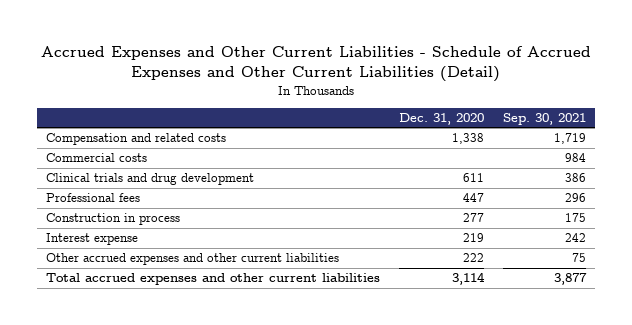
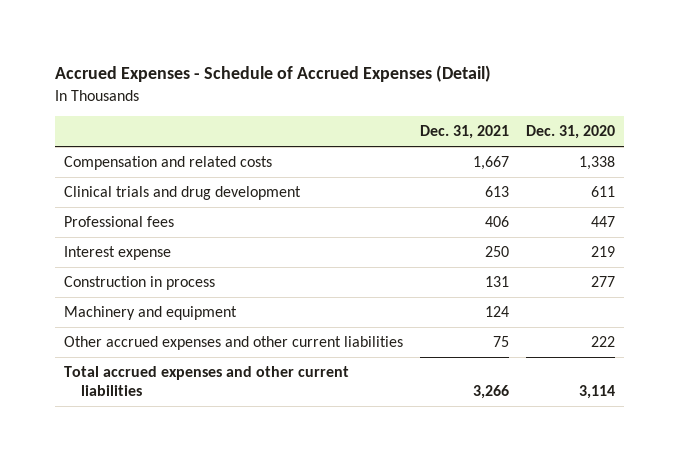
[41,46,592,83] Accrued Expenses and Other Current Liabilities - Schedule of Accrued Expenses and Other Current Liabilities (Detail) -> [54,65,491,83] Accrued Expenses - Schedule of Accrued Expenses (Detail)
[502,113,586,126] Sep. 30, 2021 -> none
none -> [419,125,509,140] Dec. 31, 2021
[46,153,148,163] Commercial costs -> none
[46,213,181,226] Construction in process -> [63,276,215,291] Construction in process
none -> [63,306,237,321] Machinery and equipment

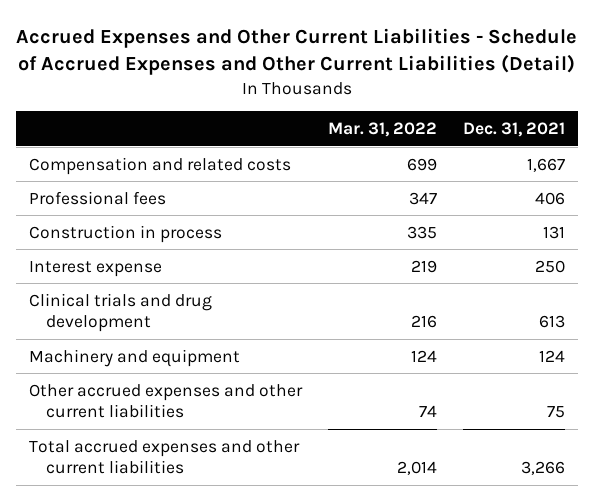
[54,65,491,83] Accrued Expenses - Schedule of Accrued Expenses (Detail) -> [15,27,577,76] Accrued Expenses and Other Current Liabilities - Schedule of Accrued Expenses and Other Current Liabilities (Detail)
[526,125,616,140] Dec. 31, 2020 -> none
none -> [327,122,437,138] Mar. 31, 2022
[63,246,171,261] Interest expense -> [28,260,162,277] Interest expense
[63,186,301,201] Clinical trials and drug development -> [28,292,212,333] Clinical trials and drug development

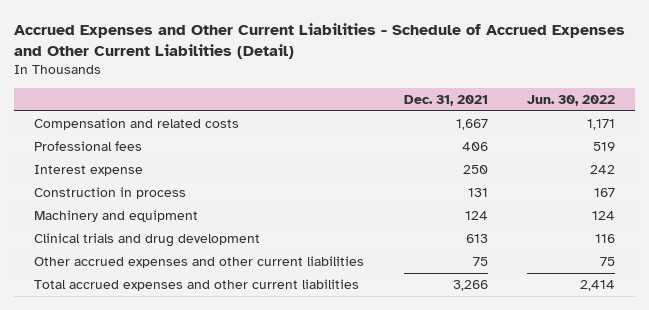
[327,122,437,138] Mar. 31, 2022 -> none
none -> [527,94,616,106] Jun. 30, 2022
[28,224,222,243] Construction in process -> [33,187,186,200] Construction in process
[28,292,212,333] Clinical trials and drug development -> [33,233,260,248] Clinical trials and drug development

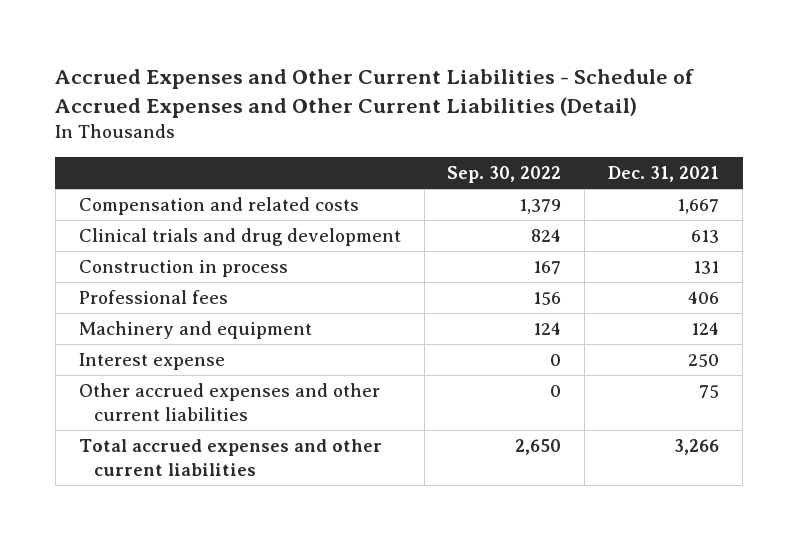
[527,94,616,106] Jun. 30, 2022 -> none
none -> [447,166,562,184] Sep. 30, 2022
[33,233,260,248] Clinical trials and drug development -> [78,228,401,247] Clinical trials and drug development
[33,141,142,152] Professional fees -> [78,290,228,305] Professional fees
[33,165,143,177] Interest expense -> [78,353,225,371] Interest expense

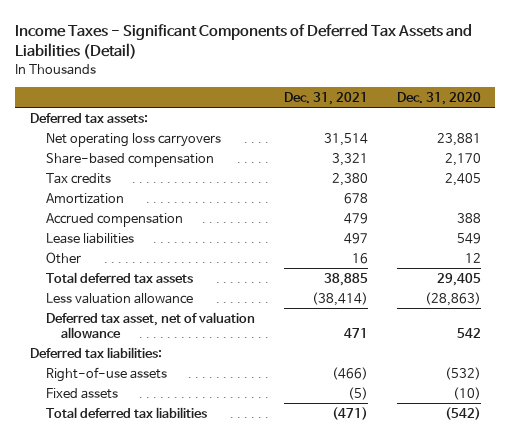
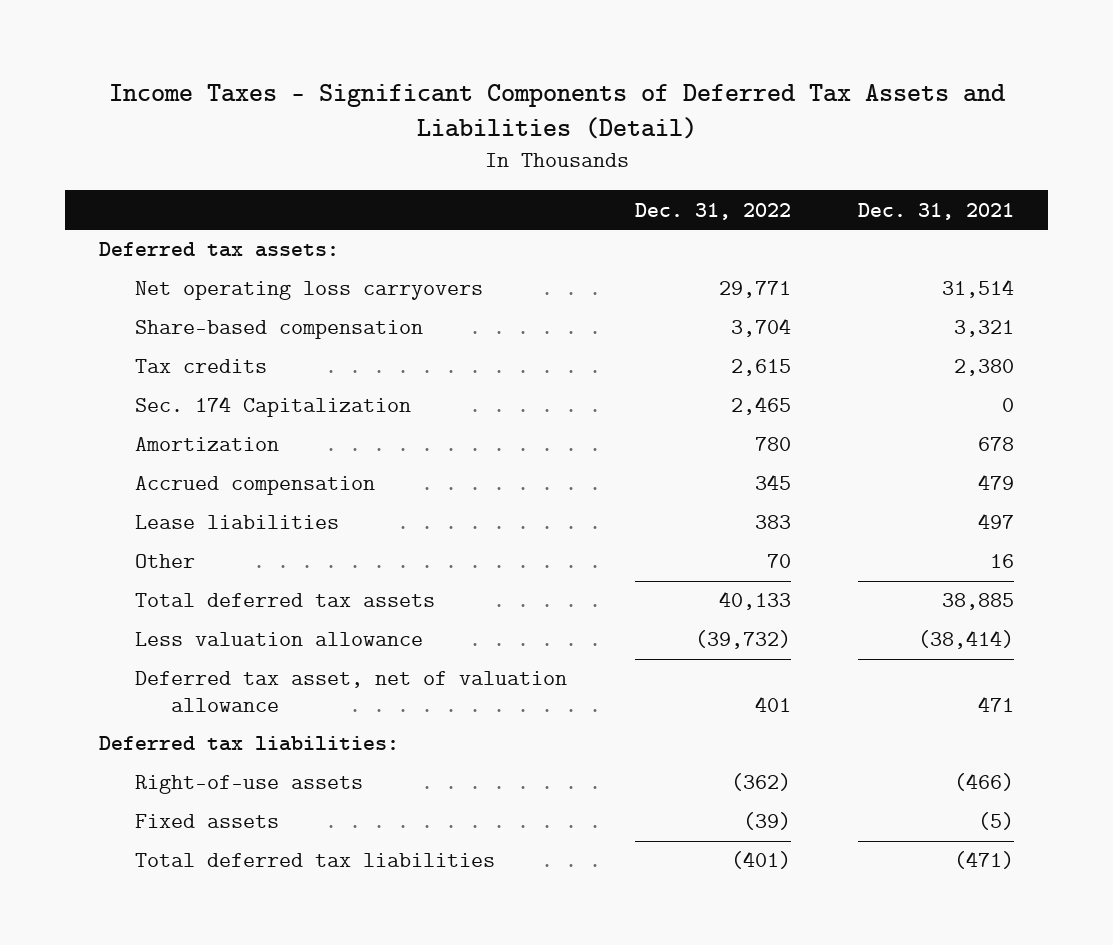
[396,92,481,106] Dec. 31, 2020 -> none
none -> [634,202,791,220] Dec. 31, 2022
none -> [134,396,411,418] Sec. 174 Capitalization

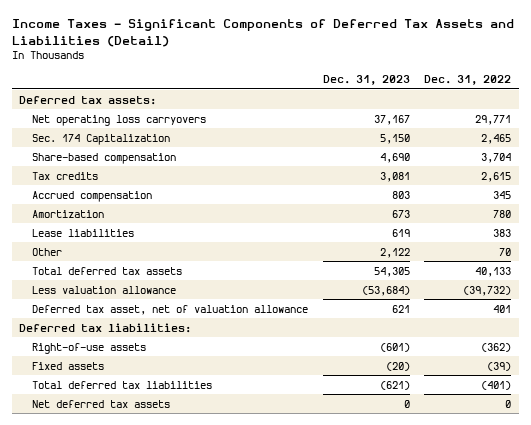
[858,202,1015,220] Dec. 31, 2021 -> none
none -> [322,75,410,86] Dec. 31, 2023
[134,396,411,418] Sec. 174 Capitalization -> [32,133,171,145] Sec. 174 Capitalization
[134,437,279,452] Amortization -> [32,209,105,218] Amortization
none -> [32,399,171,408] Net deferred tax assets

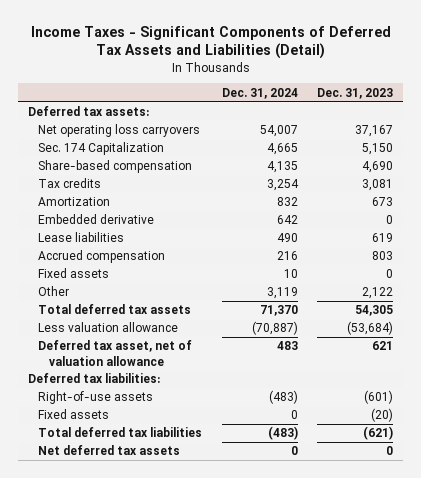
[424,75,512,86] Dec. 31, 2022 -> none
none -> [221,87,298,99] Dec. 31, 2024
none -> [38,214,155,225] Embedded derivative
[32,190,153,202] Accrued compensation -> [38,250,166,264] Accrued compensation
none -> [38,268,110,279] Fixed assets

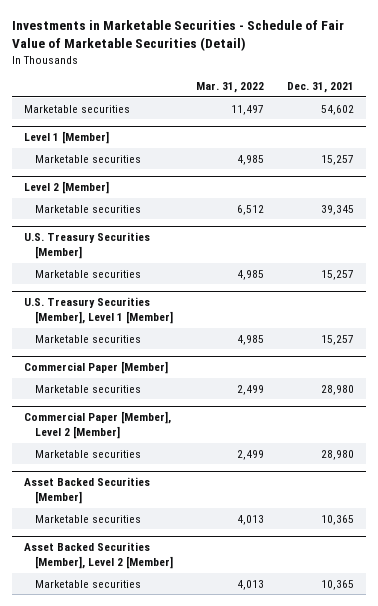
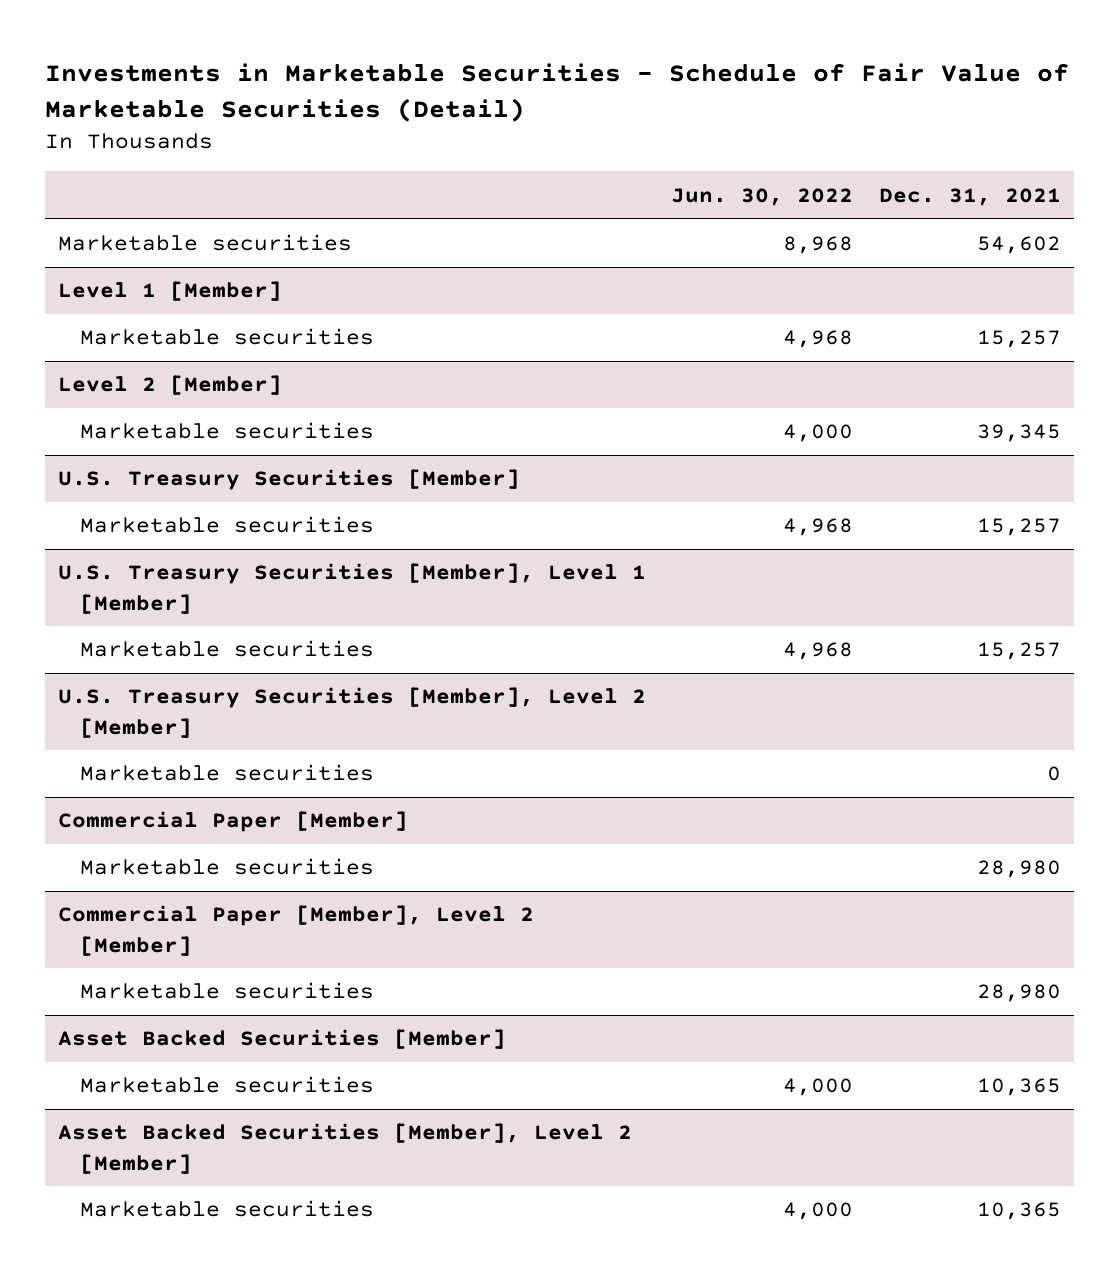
[195,82,264,94] Mar. 31, 2022 -> none
none -> [671,187,854,206] Jun. 30, 2022
none -> [57,687,646,738] U.S. Treasury Securities [Member], Level 2 [Member]
none -> [79,764,374,782] Marketable securities

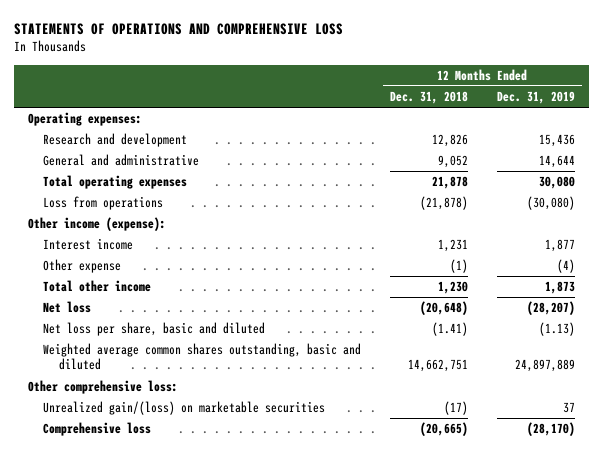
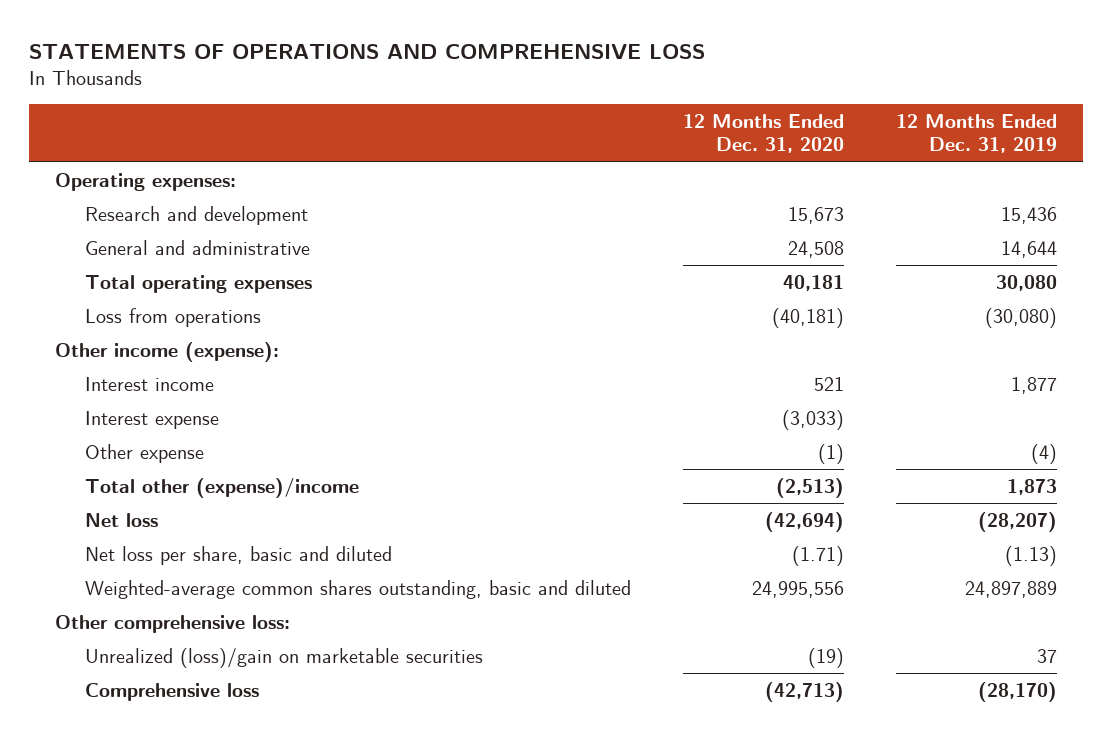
[390,90,469,104] Dec. 31, 2018 -> none
none -> [682,114,844,154] 12 Months Ended Dec. 31, 2020
none -> [84,410,219,429] Interest expense
[43,280,152,293] Total other income -> [84,477,359,498] Total other (expense)/income
[43,343,362,371] Weighted average common shares outstanding, basic and diluted -> [84,579,631,599] Weighted-average common shares outstanding, basic and diluted
[43,401,326,416] Unrealized gain/(loss) on marketable securities -> [84,647,483,668] Unrealized (loss)/gain on marketable securities

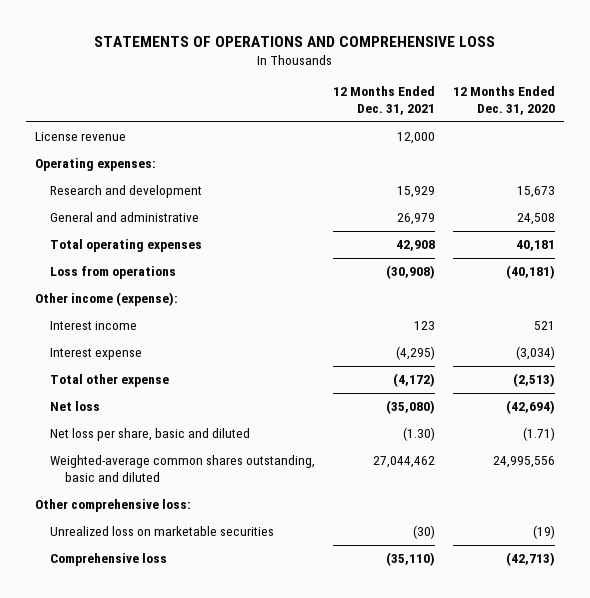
[896,114,1058,154] 12 Months Ended Dec. 31, 2019 -> none
none -> [333,86,436,115] 12 Months Ended Dec. 31, 2021
none -> [35,132,127,142] License revenue
[84,443,204,463] Other expense -> none
[781,409,844,430] (3,033) -> [516,346,556,361] (3,034)
[84,477,359,498] Total other (expense)/income -> [49,374,169,388] Total other expense
[84,647,483,668] Unrealized (loss)/gain on marketable securities -> [49,526,274,537] Unrealized loss on marketable securities

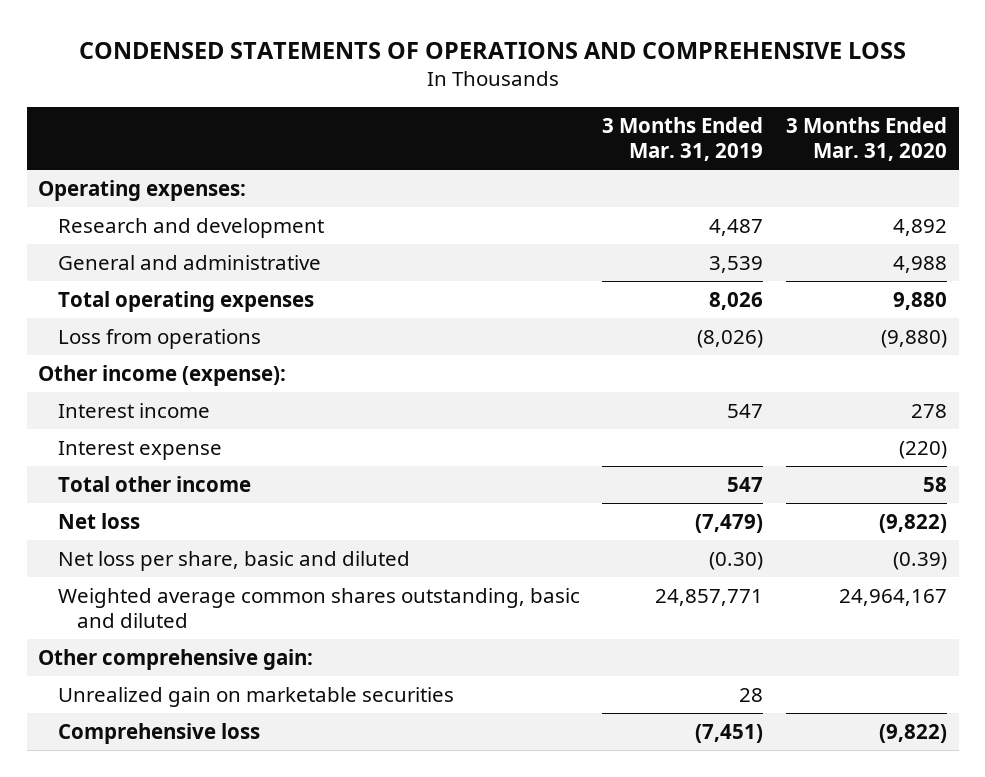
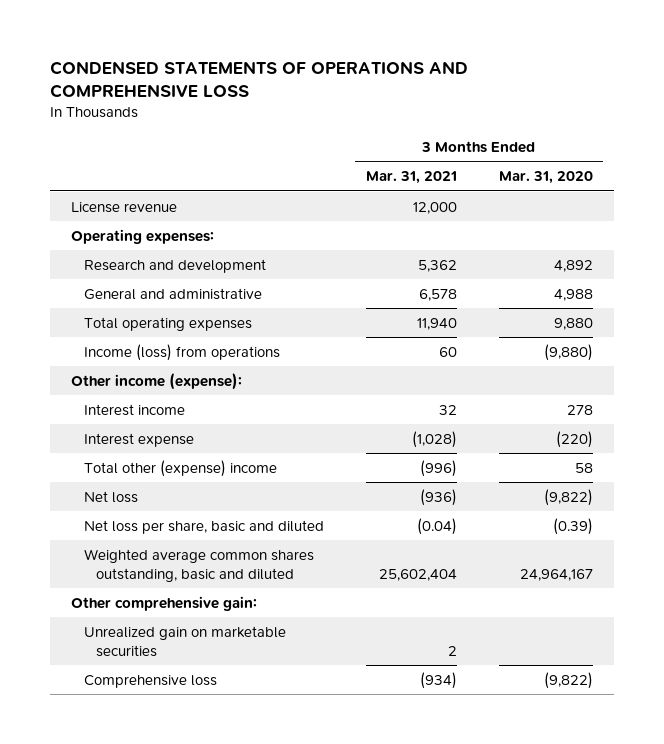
[602,117,764,161] 3 Months Ended Mar. 31, 2019 -> none
none -> [365,171,457,185] Mar. 31, 2021
none -> [71,201,178,213] License revenue
[57,329,261,350] Loss from operations -> [83,343,280,361] Income (loss) from operations
[57,476,251,493] Total other income -> [83,459,277,477] Total other (expense) income

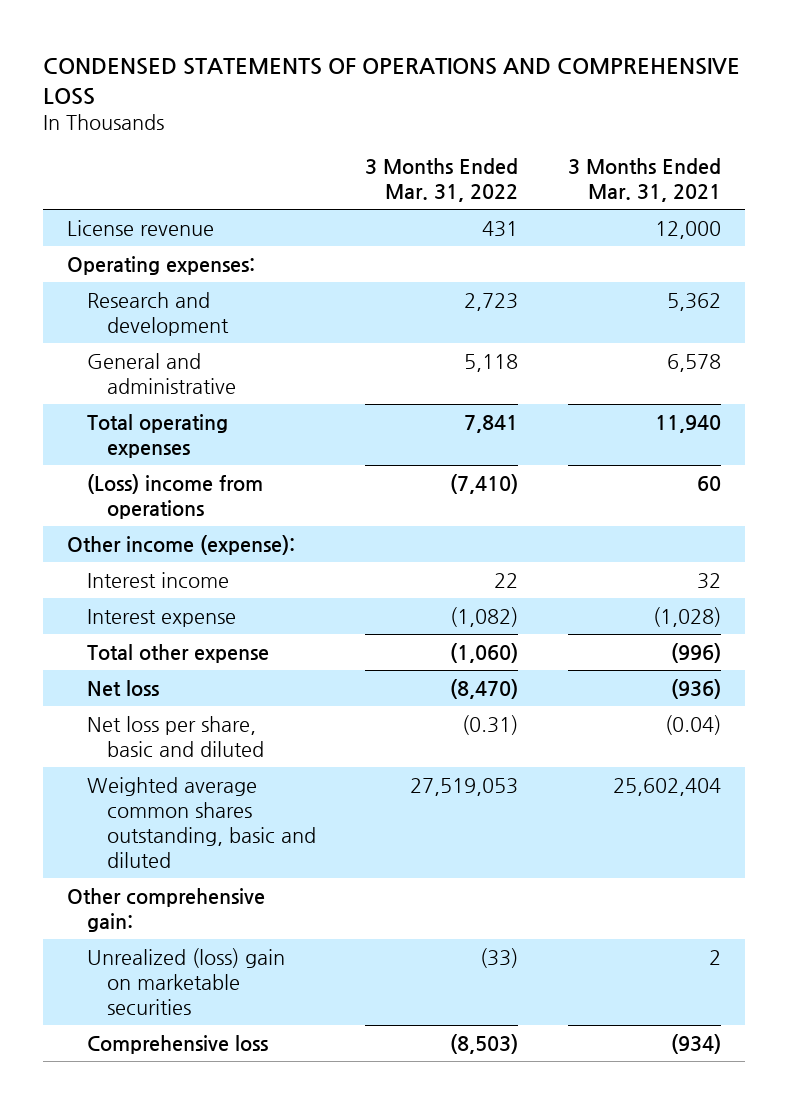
[498,171,593,185] Mar. 31, 2020 -> none
none -> [365,157,519,202] 3 Months Ended Mar. 31, 2022
[83,343,280,361] Income (loss) from operations -> [87,473,264,519] (Loss) income from operations
[83,459,277,477] Total other (expense) income -> [87,643,270,663] Total other expense
[83,625,286,657] Unrealized gain on marketable securities -> [87,947,286,1015] Unrealized (loss) gain on marketable securities

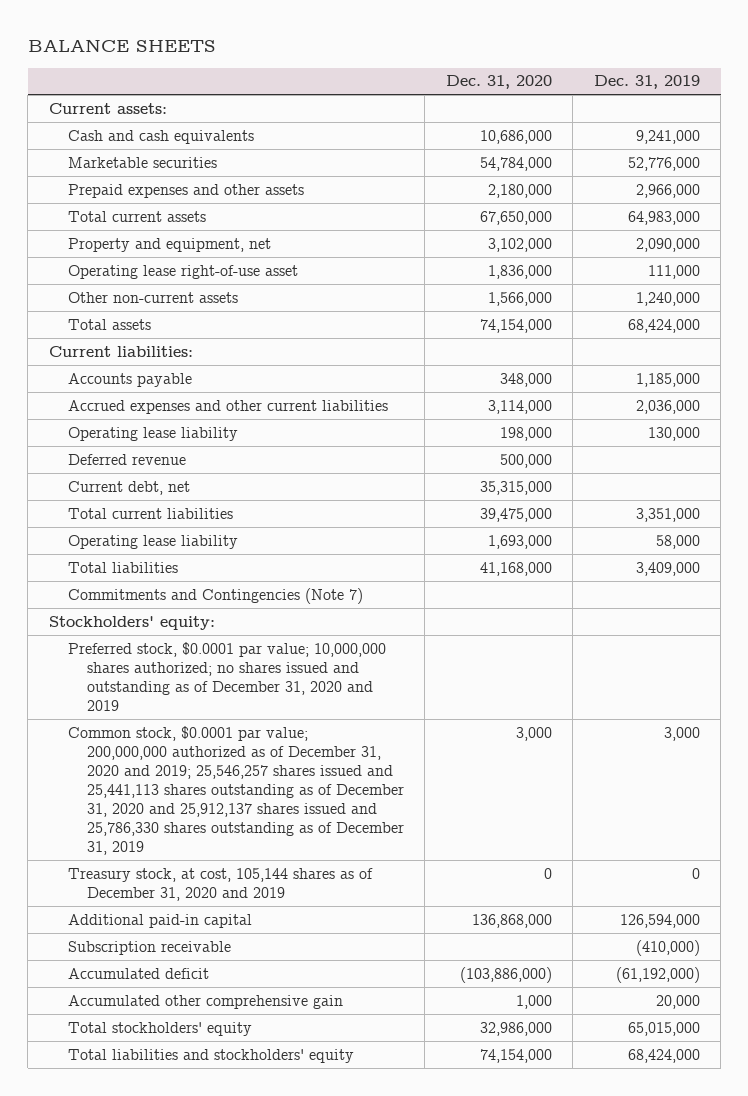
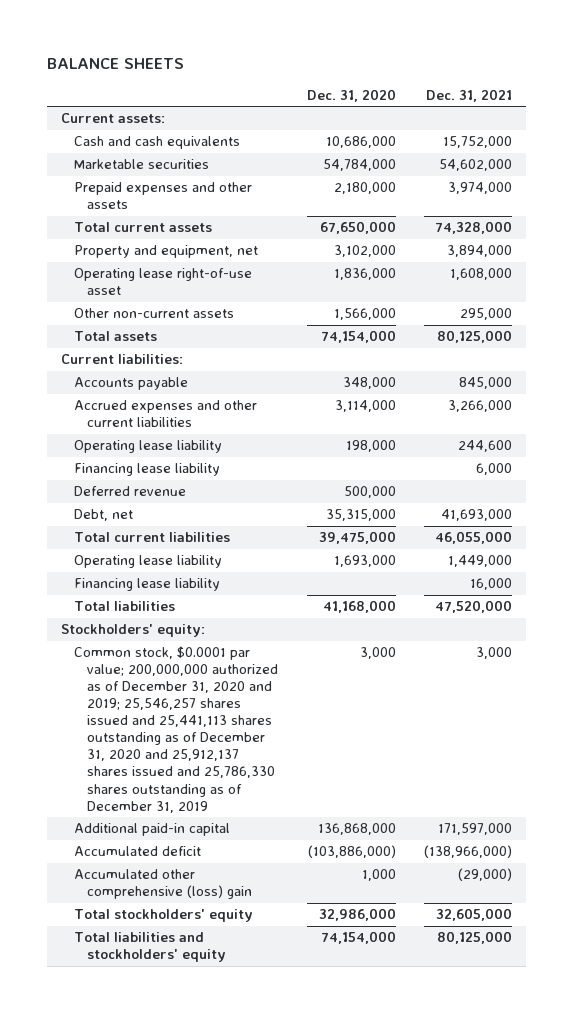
[593,75,700,90] Dec. 31, 2019 -> none
none -> [425,88,512,102] Dec. 31, 2021
none -> [74,463,221,477] Financing lease liability
[67,480,190,495] Current debt, net -> [74,509,134,522] Debt, net
none -> [74,578,221,592] Financing lease liability
[67,587,363,604] Commitments and Contingencies (Note 7) -> none
[67,641,386,711] Preferred stock, $0.0001 par value; 10,000,000 shares authorized; no shares issued and outstanding as of December 31, 2020 and 2019 -> none
[67,867,373,901] Treasury stock, at cost, 105,144 shares as of December 31, 2020 and 2019 -> none
[67,940,231,955] Subscription receivable -> none
[67,994,343,1009] Accumulated other comprehensive gain -> [74,869,253,900] Accumulated other comprehensive (loss) gain

